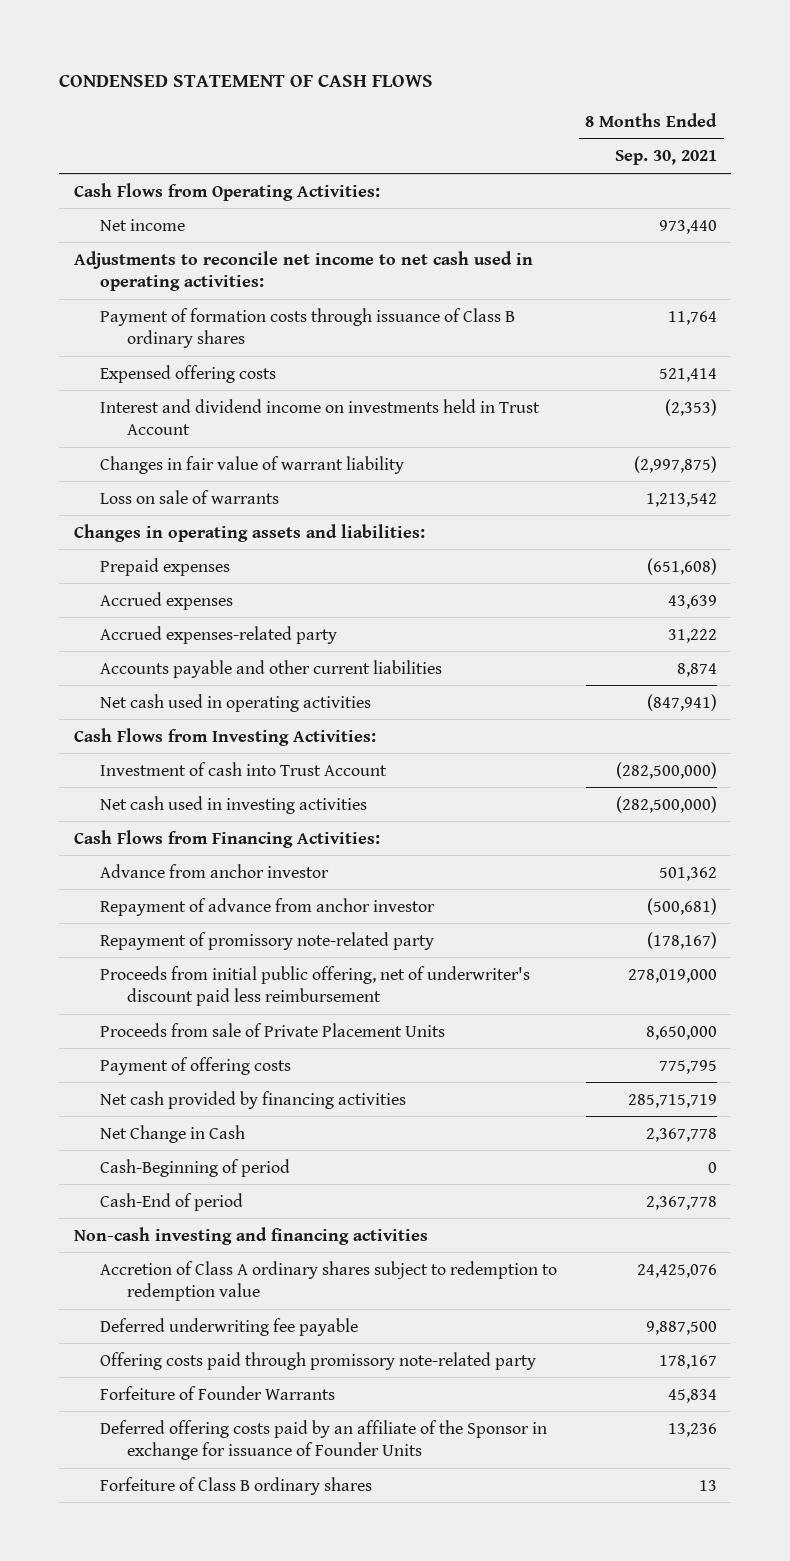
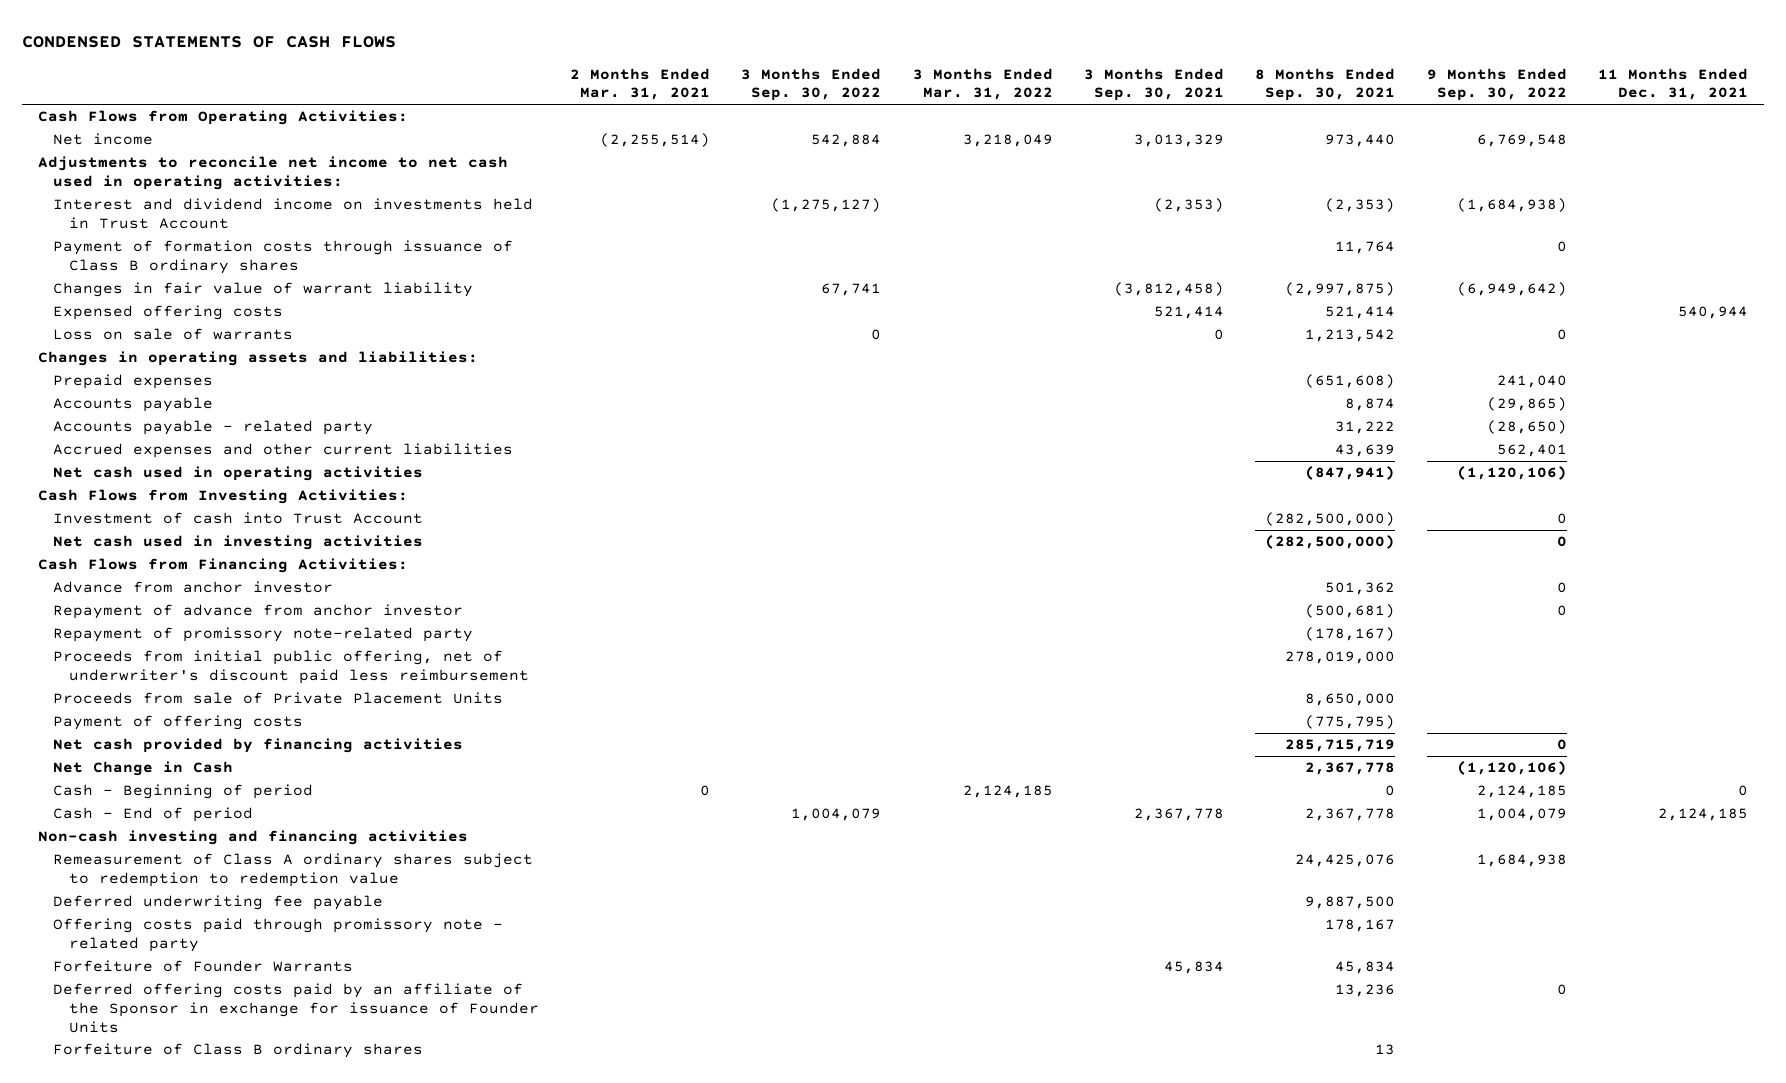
[59,73,434,87] CONDENSED STATEMENT OF CASH FLOWS -> [21,35,396,48] CONDENSED STATEMENTS OF CASH FLOWS
none -> [569,67,710,101] 2 Months Ended Mar. 31, 2021
none -> [741,67,882,102] 3 Months Ended Sep. 30, 2022
none -> [912,67,1053,101] 3 Months Ended Mar. 31, 2022
none -> [1083,67,1224,102] 3 Months Ended Sep. 30, 2021
none -> [1426,67,1567,102] 9 Months Ended Sep. 30, 2022
none -> [1598,67,1749,101] 11 Months Ended Dec. 31, 2021
[100,307,516,349] Payment of formation costs through issuance of Class B ordinary shares -> [53,240,514,274] Payment of formation costs through issuance of Class B ordinary shares
[100,364,277,383] Expensed offering costs -> [53,305,284,321] Expensed offering costs
[100,591,234,610] Accrued expenses -> none
none -> [53,397,214,413] Accounts payable
[100,625,338,644] Accrued expenses-related party -> [53,420,374,436] Accounts payable - related party
[100,659,443,678] Accounts payable and other current liabilities -> [53,443,514,459] Accrued expenses and other current liabilities
[676,662,717,677] 8,874 -> [1335,444,1396,458] 43,639
[658,1059,717,1074] 775,795 -> [1305,715,1396,730] (775,795)
[100,1158,291,1177] Cash-Beginning of period -> [53,784,314,800] Cash - Beginning of period
[100,1192,244,1211] Cash-End of period -> [53,807,254,823] Cash - End of period
[100,1260,558,1302] Accretion of Class A ordinary shares subject to redemption to redemption value -> [53,853,534,887] Remeasurement of Class A ordinary shares subject to redemption to redemption value
[100,1351,537,1370] Offering costs paid through promissory note-related party -> [53,918,504,952] Offering costs paid through promissory note - related party

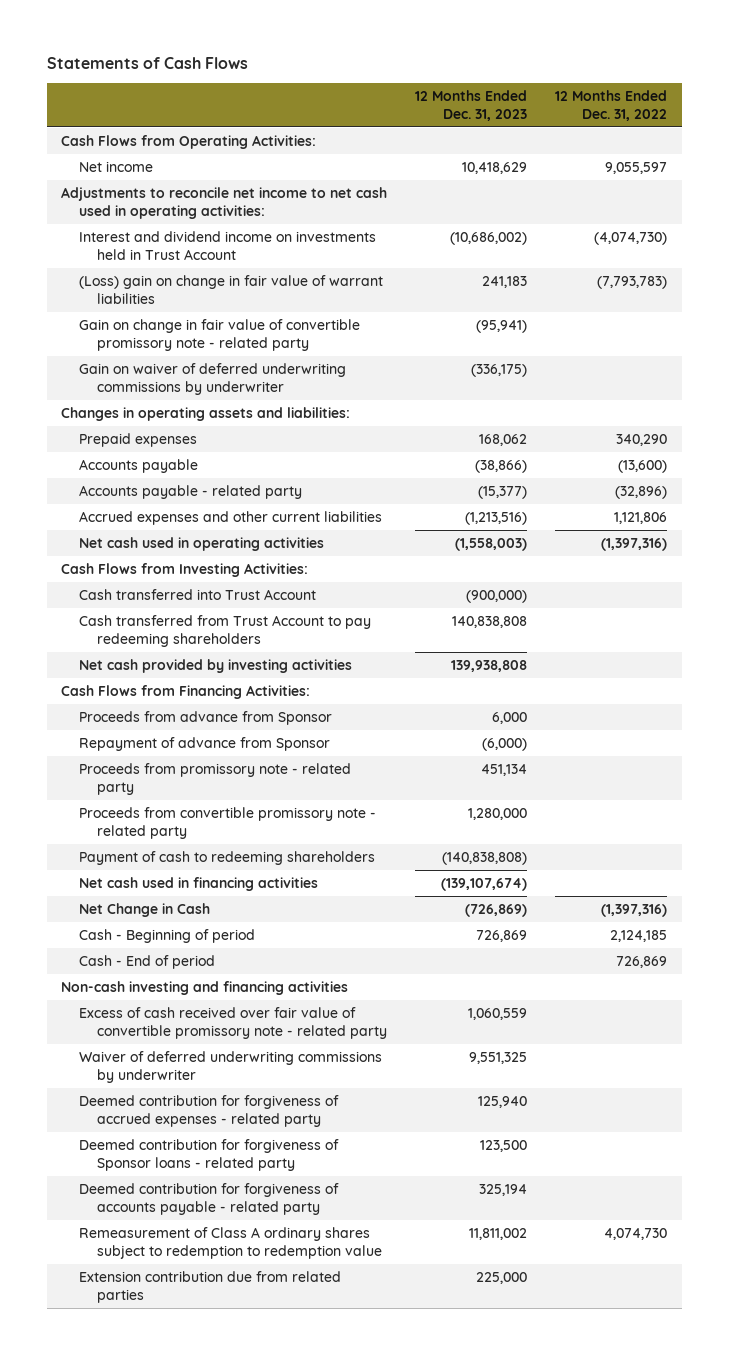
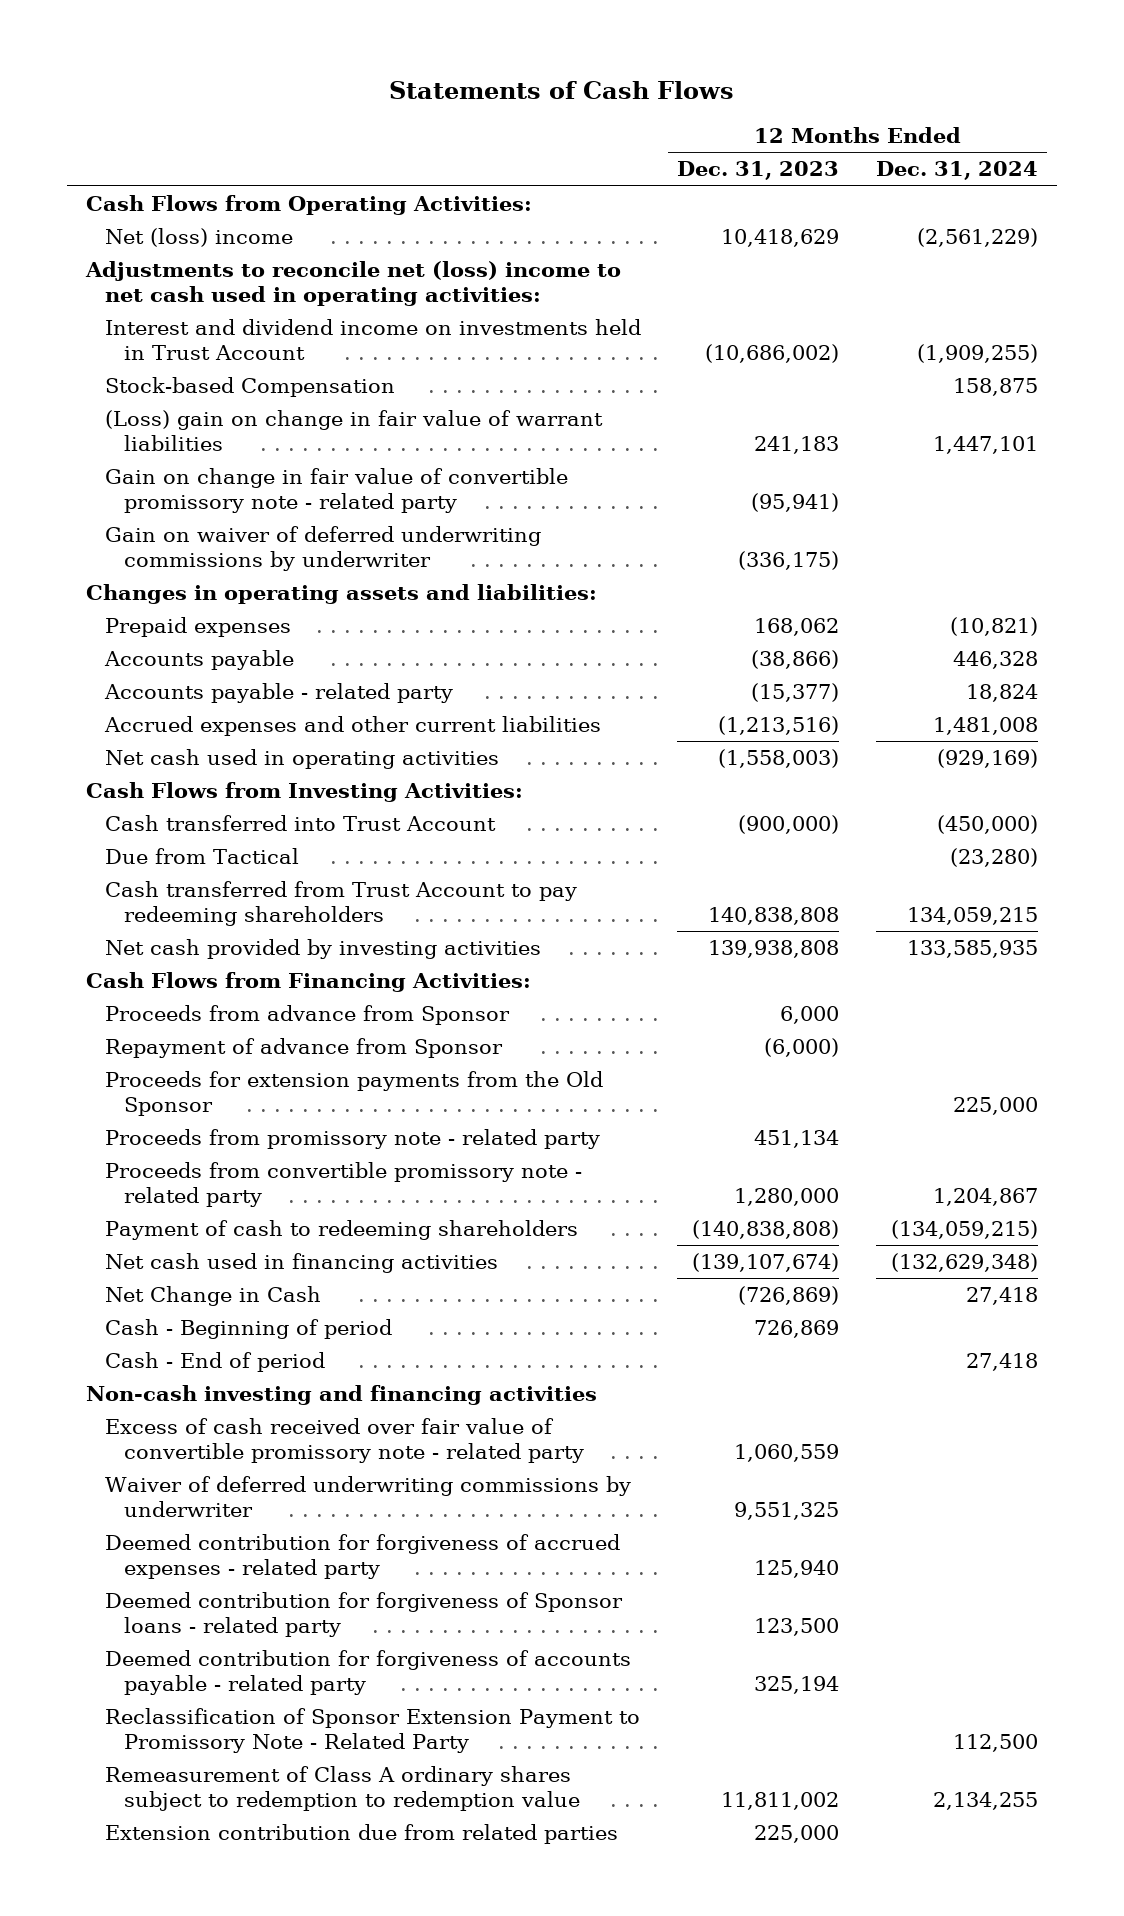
[555,89,668,122] 12 Months Ended Dec. 31, 2022 -> none
none -> [876,161,1039,181] Dec. 31, 2024
[79,160,154,172] Net income -> [104,228,293,248] Net (loss) income
[61,186,388,220] Adjustments to reconcile net income to net cash used in operating activities: -> [84,261,621,306] Adjustments to reconcile net (loss) income to net cash used in operating activities:
none -> [104,377,395,398] Stock-based Compensation
none -> [104,848,299,865] Due from Tactical
none -> [104,1071,603,1116] Proceeds for extension payments from the Old Sponsor
none -> [104,1708,640,1753] Reclassification of Sponsor Extension Payment to Promissory Note - Related Party

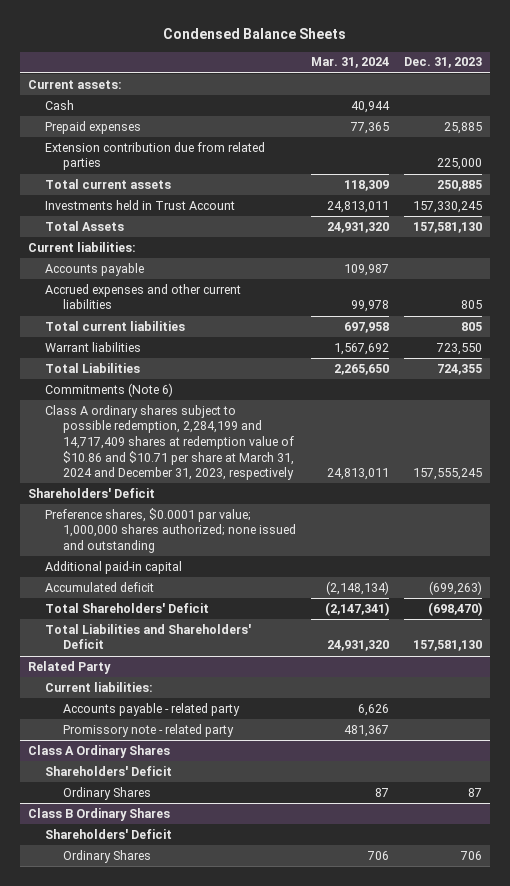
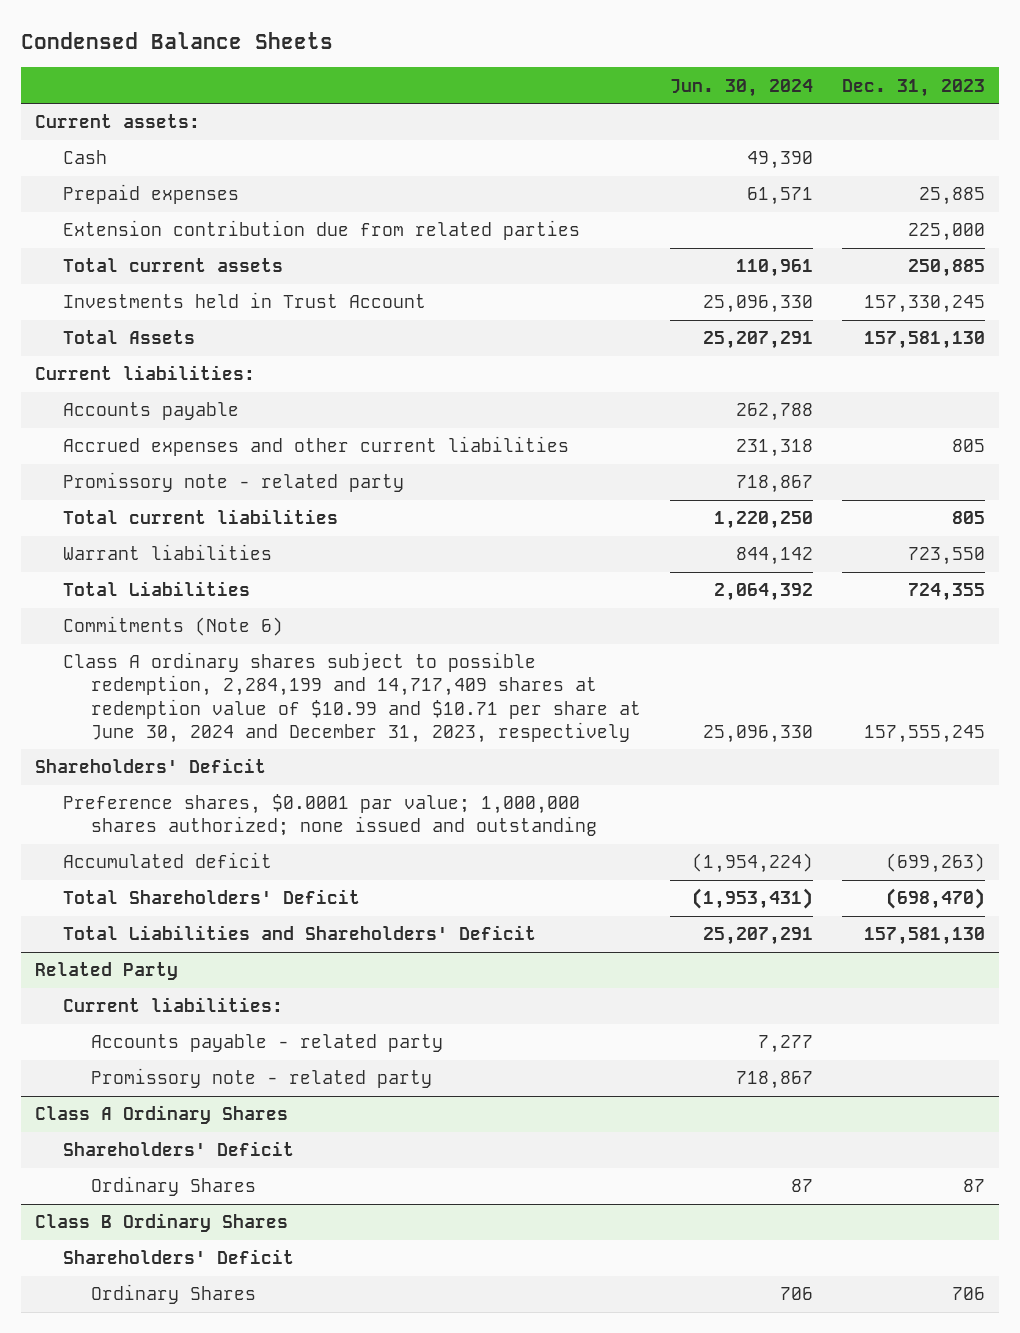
[311,57,390,69] Mar. 31, 2024 -> none
none -> [669,78,813,97] Jun. 30, 2024
none -> [63,472,405,493] Promissory note - related party
[45,404,295,481] Class A ordinary shares subject to possible redemption, 2,284,199 and 14,717,409 shares at redemption value of $10.86 and $10.71 per share at March 31, 2024 and December 31, 2023, respectively -> [63,652,642,743] Class A ordinary shares subject to possible redemption, 2,284,199 and 14,717,409 shares at redemption value of $10.99 and $10.71 per share at June 30, 2024 and December 31, 2023, respectively
[45,560,183,574] Additional paid-in capital -> none

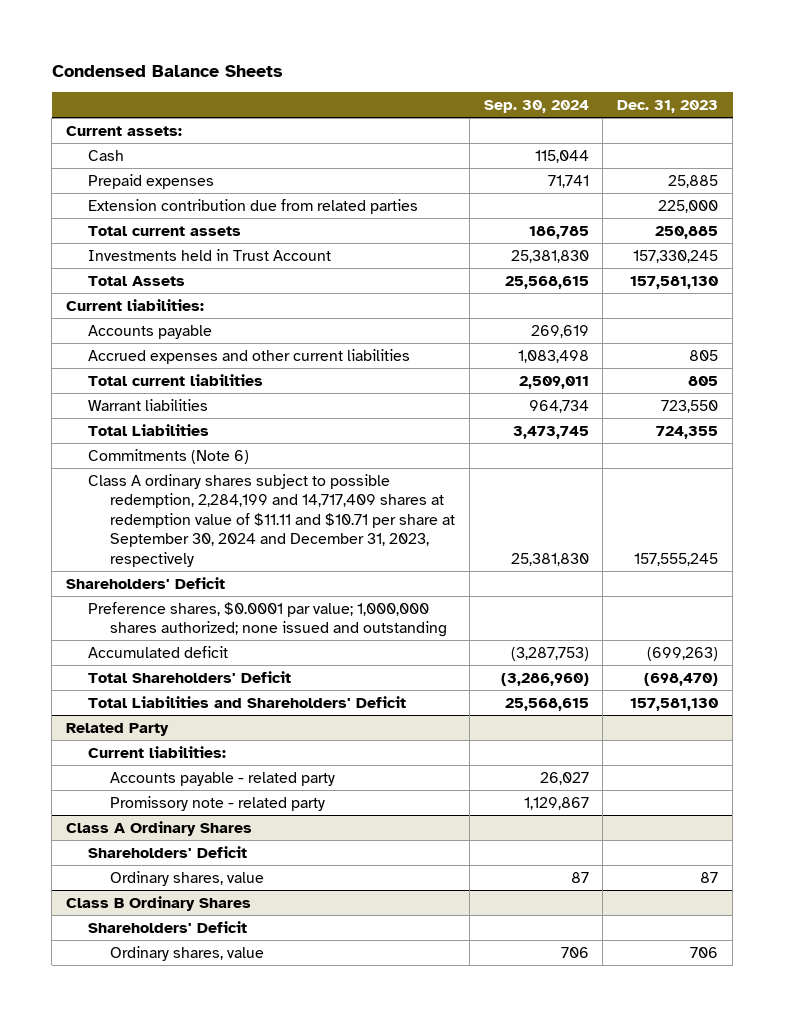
[669,78,813,97] Jun. 30, 2024 -> none
none -> [483,100,589,114] Sep. 30, 2024
[63,472,405,493] Promissory note - related party -> none
[63,652,642,743] Class A ordinary shares subject to possible redemption, 2,284,199 and 14,717,409 shares at redemption value of $10.99 and $10.71 per share at June 30, 2024 and December 31, 2023, respectively -> [87,473,455,567] Class A ordinary shares subject to possible redemption, 2,284,199 and 14,717,409 shares at redemption value of $11.11 and $10.71 per share at September 30, 2024 and December 31, 2023, respectively
[91,1176,257,1197] Ordinary Shares -> [109,870,264,886] Ordinary shares, value
[91,1284,257,1305] Ordinary Shares -> [109,945,264,961] Ordinary shares, value

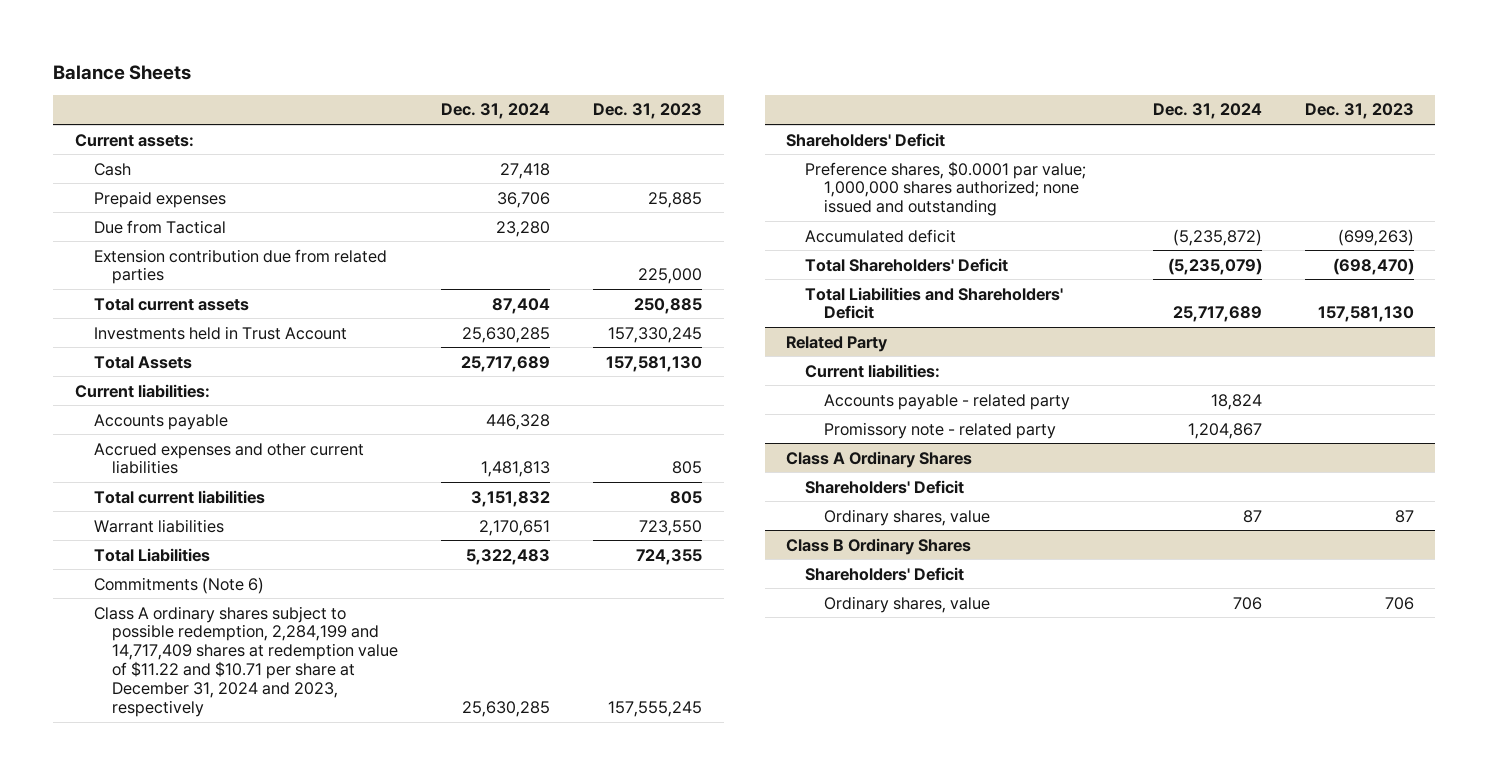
[51,64,283,77] Condensed Balance Sheets -> [53,64,192,80] Balance Sheets
[483,100,589,114] Sep. 30, 2024 -> none
none -> [441,103,551,120] Dec. 31, 2024
none -> [93,219,226,234] Due from Tactical
[87,473,455,567] Class A ordinary shares subject to possible redemption, 2,284,199 and 14,717,409 shares at redemption value of $11.11 and $10.71 per share at September 30, 2024 and December 31, 2023, respectively -> [93,605,399,718] Class A ordinary shares subject to possible redemption, 2,284,199 and 14,717,409 shares at redemption value of $11.22 and $10.71 per share at December 31, 2024 and 2023, respectively

